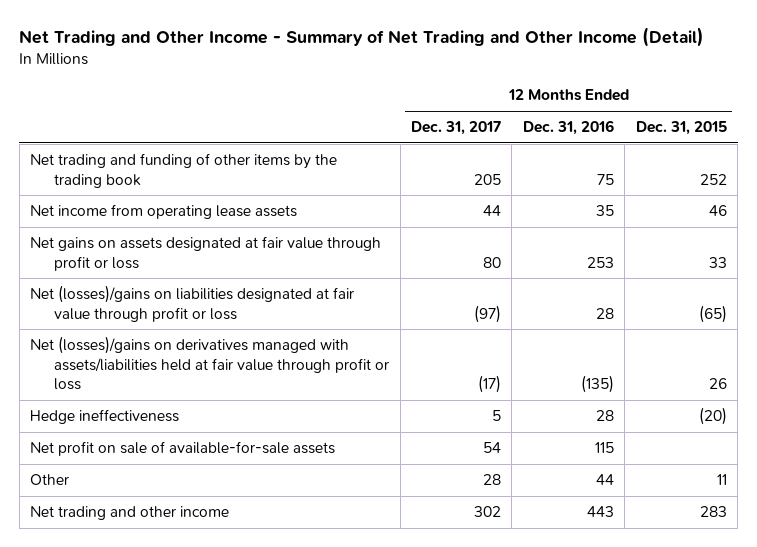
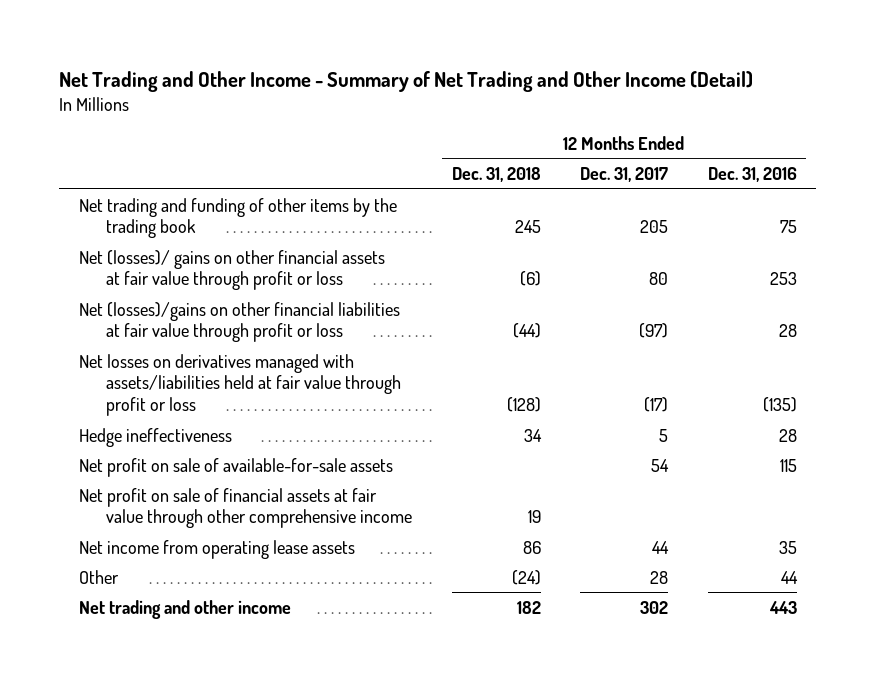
[635,121,727,136] Dec. 31, 2015 -> none
none -> [451,167,541,183] Dec. 31, 2018
[30,236,382,271] Net gains on assets designated at fair value through profit or loss -> [78,249,385,291] Net (losses)/ gains on other financial assets at fair value through profit or loss
[30,285,355,322] Net (losses)/gains on liabilities designated at fair value through profit or loss -> [78,301,400,343] Net (losses)/gains on other financial liabilities at fair value through profit or loss
[30,336,390,391] Net (losses)/gains on derivatives managed with assets/liabilities held at fair value through profit or loss -> [78,353,402,417] Net losses on derivatives managed with assets/liabilities held at fair value through profit or loss
none -> [78,487,413,529] Net profit on sale of financial assets at fair value through other comprehensive income
[30,204,298,220] Net income from operating lease assets -> [78,539,355,559] Net income from operating lease assets

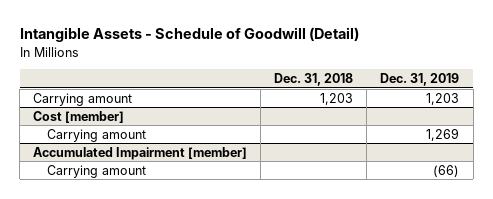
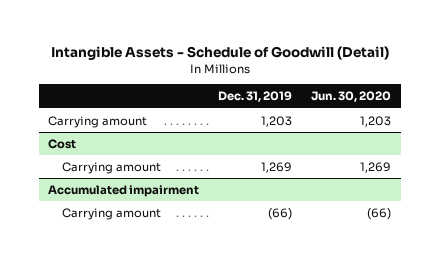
[274,73,354,87] Dec. 31, 2018 -> none
none -> [311,91,392,103] Jun. 30, 2020
[33,110,125,123] Cost [member] -> [48,138,77,149] Cost
[33,146,248,160] Accumulated Impairment [member] -> [48,184,200,197] Accumulated impairment

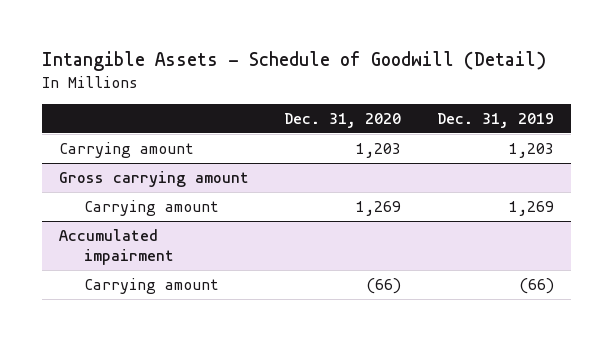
[311,91,392,103] Jun. 30, 2020 -> none
none -> [284,112,402,128] Dec. 31, 2020
[48,138,77,149] Cost -> [59,171,250,188] Gross carrying amount

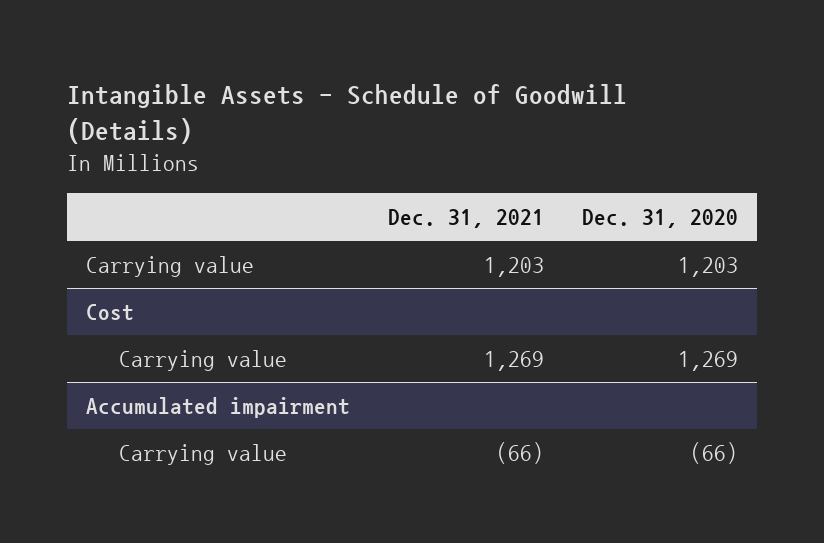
[41,51,546,72] Intangible Assets - Schedule of Goodwill (Detail) -> [66,83,627,144] Intangible Assets - Schedule of Goodwill (Details)
[436,112,554,128] Dec. 31, 2019 -> none
none -> [388,208,545,228] Dec. 31, 2021
[59,142,195,159] Carrying amount -> [86,256,255,278] Carrying value
[59,171,250,188] Gross carrying amount -> [86,304,135,322] Cost
[83,200,219,217] Carrying amount -> [119,350,288,372] Carrying value
[83,278,219,295] Carrying amount -> [119,444,288,466] Carrying value

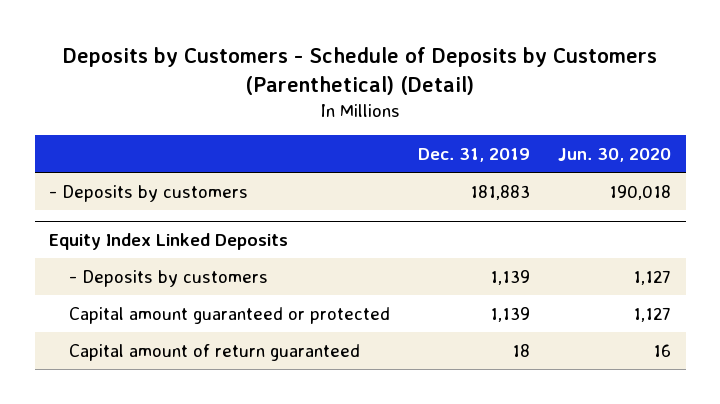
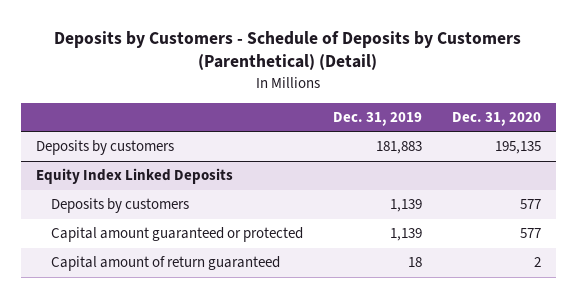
[558,148,672,163] Jun. 30, 2020 -> none
none -> [451,111,541,126] Dec. 31, 2020
[48,184,248,202] - Deposits by customers -> [35,140,174,156] Deposits by customers
[68,269,268,287] - Deposits by customers -> [51,198,190,214] Deposits by customers

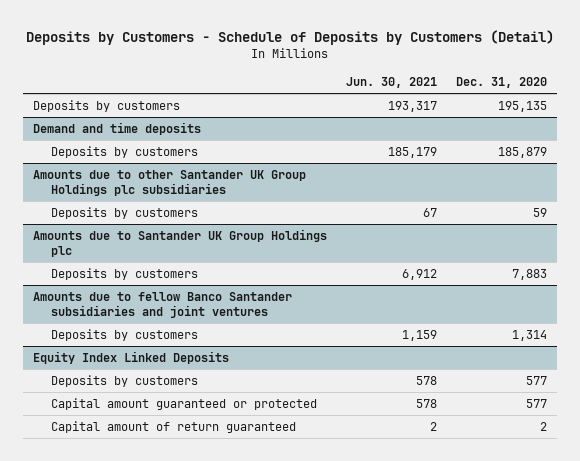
[54,31,522,71] Deposits by Customers - Schedule of Deposits by Customers (Parenthetical) (Detail) -> [25,29,554,45] Deposits by Customers - Schedule of Deposits by Customers (Detail)
[332,111,422,126] Dec. 31, 2019 -> none
none -> [345,76,437,88] Jun. 30, 2021
none -> [32,122,201,136] Demand and time deposits
none -> [51,146,199,159] Deposits by customers
none -> [32,170,306,196] Amounts due to other Santander UK Group Holdings plc subsidiaries
none -> [51,207,199,220] Deposits by customers
none -> [32,229,327,257] Amounts due to Santander UK Group Holdings plc
none -> [51,268,199,281] Deposits by customers
none -> [32,292,292,318] Amounts due to fellow Banco Santander subsidiaries and joint ventures
none -> [51,329,199,342] Deposits by customers

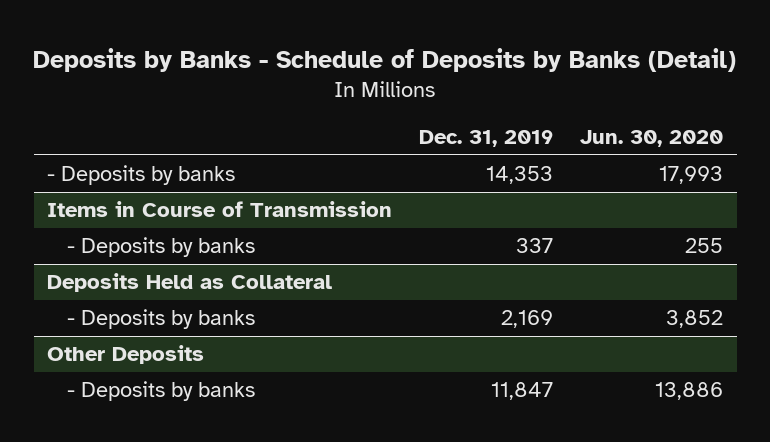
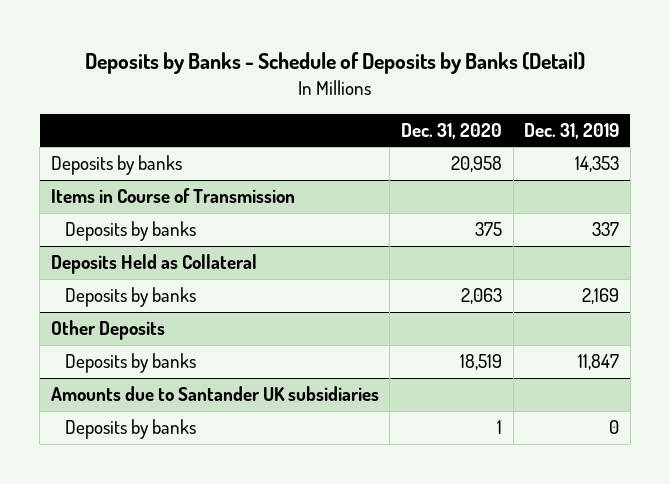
[580,130,724,148] Jun. 30, 2020 -> none
none -> [400,122,502,139] Dec. 31, 2020
[47,165,236,186] - Deposits by banks -> [50,155,182,176] Deposits by banks
[66,237,255,258] - Deposits by banks -> [64,221,196,242] Deposits by banks
[66,309,255,330] - Deposits by banks -> [64,287,196,308] Deposits by banks
[66,381,255,402] - Deposits by banks -> [64,353,196,374] Deposits by banks
none -> [50,386,379,402] Amounts due to Santander UK subsidiaries
none -> [64,419,196,440] Deposits by banks

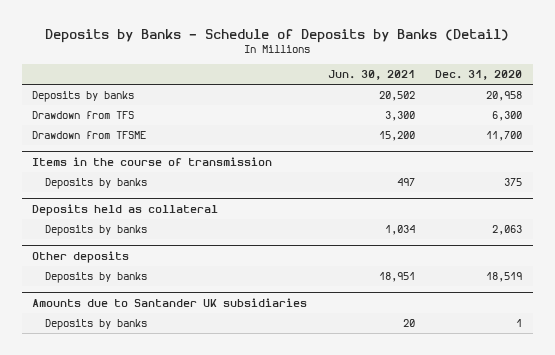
[524,122,620,139] Dec. 31, 2019 -> none
none -> [327,70,415,81] Jun. 30, 2021
none -> [32,111,135,120] Drawdown from TFS
none -> [32,131,147,140] Drawdown from TFSME
[50,188,295,204] Items in Course of Transmission -> [32,156,273,166] Items in the course of transmission
[50,254,257,275] Deposits Held as Collateral -> [32,203,219,216] Deposits held as collateral
[50,320,165,341] Other Deposits -> [32,250,130,263] Other deposits

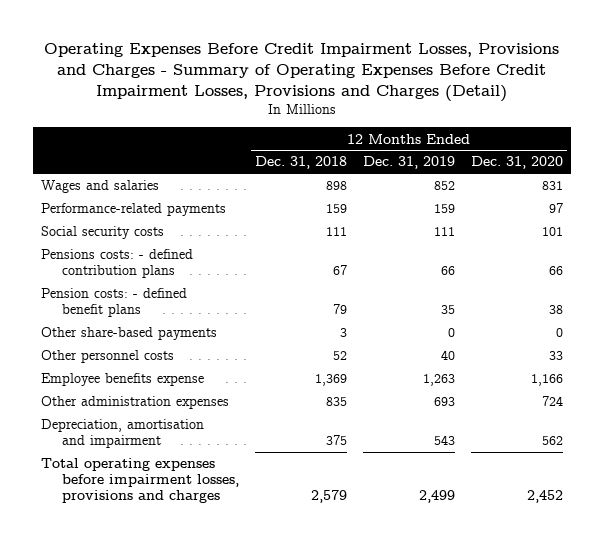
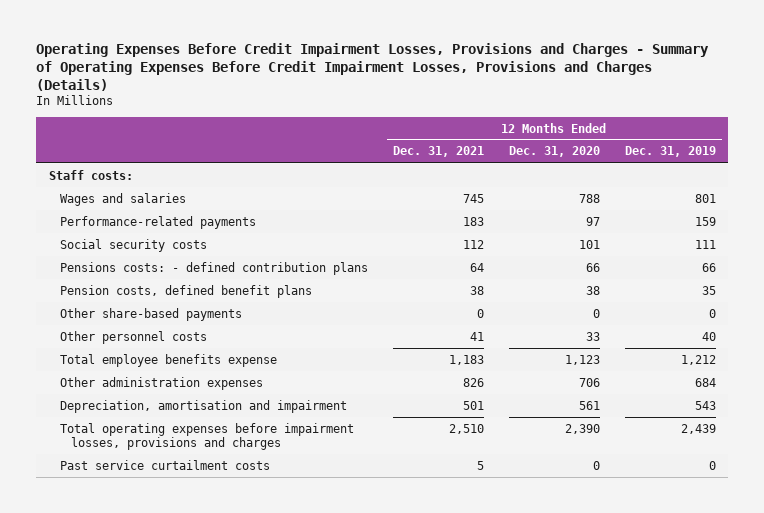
[43,42,559,102] Operating Expenses Before Credit Impairment Losses, Provisions and Charges - Summary of Operating Expenses Before Credit Impairment Losses, Provisions and Charges (Detail) -> [36,42,710,91] Operating Expenses Before Credit Impairment Losses, Provisions and Charges - Summary of Operating Expenses Before Credit Impairment Losses, Provisions and Charges (Details)
[254,156,347,170] Dec. 31, 2018 -> none
none -> [392,146,484,158] Dec. 31, 2021
none -> [48,169,133,180] Staff costs:
[433,181,455,191] 852 -> [694,193,716,203] 801
[541,181,563,191] 831 -> [578,193,600,203] 788
[40,288,187,317] Pension costs: - defined benefit plans -> [59,284,312,298] Pension costs, defined benefit plans
[40,373,204,387] Employee benefits expense -> [59,353,277,367] Total employee benefits expense
[422,374,455,387] 1,263 -> [680,354,716,365] 1,212
[530,374,563,387] 1,166 -> [564,354,600,365] 1,123
[433,397,455,407] 693 -> [694,377,716,387] 684
[541,396,563,407] 724 -> [578,377,600,387] 706
[541,435,563,445] 562 -> [578,400,600,410] 561
[418,489,455,503] 2,499 -> [680,423,716,434] 2,439
[526,489,563,503] 2,452 -> [564,423,600,434] 2,390
none -> [59,459,270,470] Past service curtailment costs

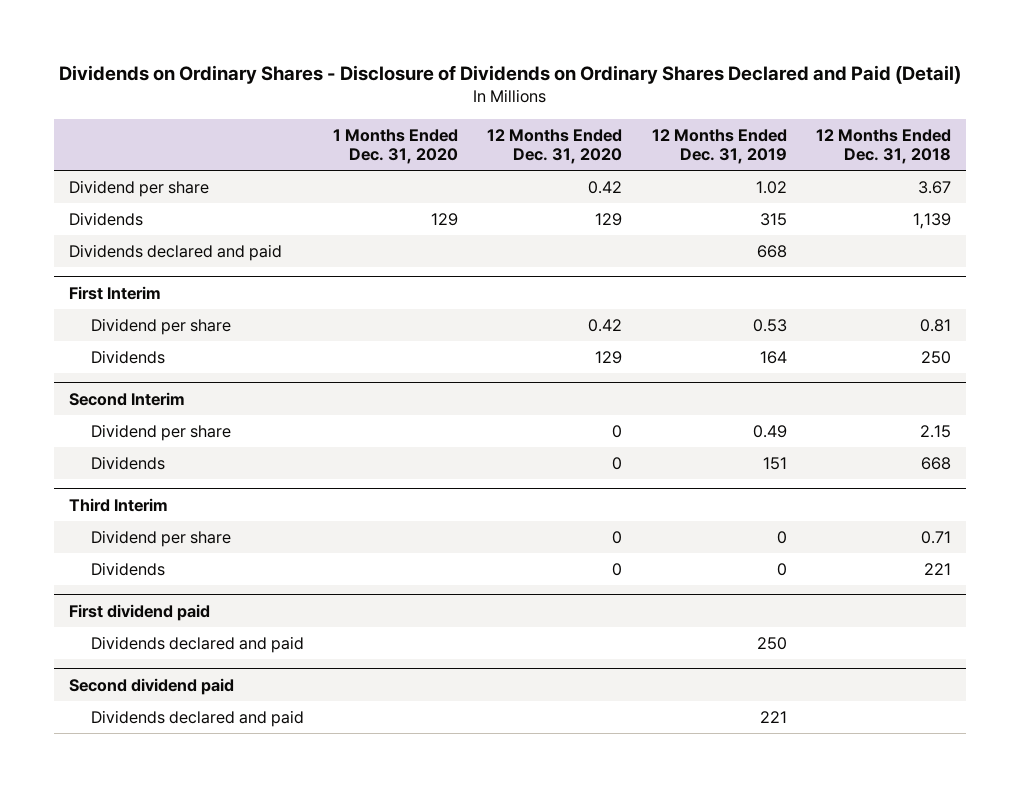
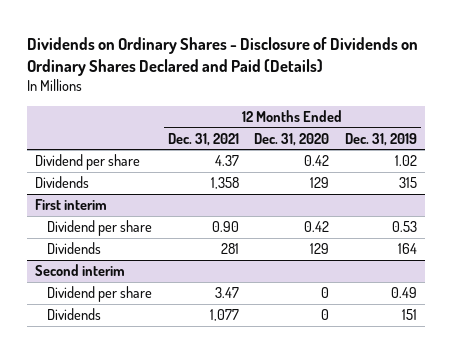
[58,64,961,84] Dividends on Ordinary Shares - Disclosure of Dividends on Ordinary Shares Declared and Paid (Detail) -> [27,36,419,76] Dividends on Ordinary Shares - Disclosure of Dividends on Ordinary Shares Declared and Paid (Details)
[333,128,459,164] 1 Months Ended Dec. 31, 2020 -> none
[816,128,952,164] 12 Months Ended Dec. 31, 2018 -> none
none -> [167,132,239,146] Dec. 31, 2021
[68,243,282,261] Dividends declared and paid -> none
[68,285,161,300] First Interim -> [35,199,108,211] First interim
[68,391,185,406] Second Interim -> [35,264,126,277] Second interim
[68,497,168,512] Third Interim -> none
[90,529,231,547] Dividend per share -> none
[90,561,165,576] Dividends -> none
[68,603,210,621] First dividend paid -> none
[90,635,304,653] Dividends declared and paid -> none
[68,677,234,695] Second dividend paid -> none
[90,709,304,727] Dividends declared and paid -> none

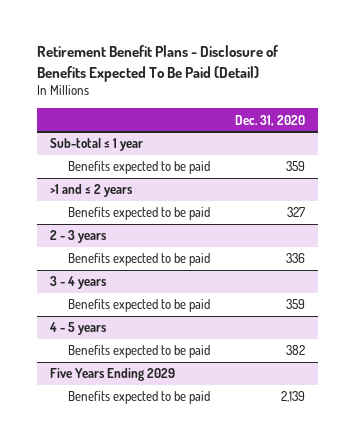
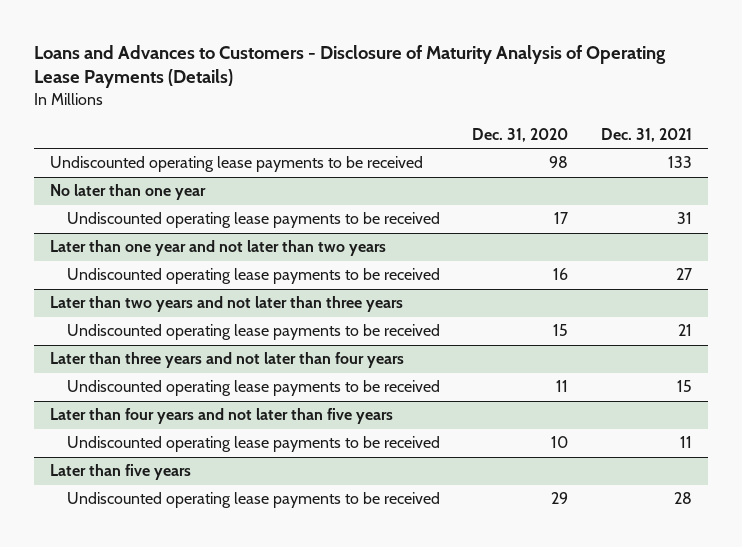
[36,45,279,82] Retirement Benefit Plans - Disclosure of Benefits Expected To Be Paid (Detail) -> [34,44,667,89] Loans and Advances to Customers - Disclosure of Maturity Analysis of Operating Lease Payments (Details)
none -> [600,128,692,143] Dec. 31, 2021
[67,161,210,175] Benefits expected to be paid -> none
[67,207,210,221] Benefits expected to be paid -> none
[67,253,210,267] Benefits expected to be paid -> none
[67,299,210,313] Benefits expected to be paid -> none
[67,345,210,359] Benefits expected to be paid -> none
[49,368,175,382] Five Years Ending 2029 -> none
[67,391,210,405] Benefits expected to be paid -> none
none -> [50,156,424,173] Undiscounted operating lease payments to be received
[49,138,143,152] Sub-total ≤ 1 year -> [50,184,207,201] No later than one year
none -> [66,212,440,229] Undiscounted operating lease payments to be received
[49,184,133,198] >1 and ≤ 2 years -> [50,240,387,257] Later than one year and not later than two years
none -> [66,268,440,285] Undiscounted operating lease payments to be received
[49,230,107,244] 2 - 3 years -> [50,296,404,313] Later than two years and not later than three years
none -> [66,324,440,341] Undiscounted operating lease payments to be received
[49,276,107,290] 3 - 4 years -> [50,352,405,369] Later than three years and not later than four years
none -> [66,380,440,397] Undiscounted operating lease payments to be received
[48,322,107,336] 4 - 5 years -> [50,408,394,425] Later than four years and not later than five years
none -> [66,436,440,453] Undiscounted operating lease payments to be received
none -> [50,464,192,481] Later than five years
none -> [66,492,440,509] Undiscounted operating lease payments to be received

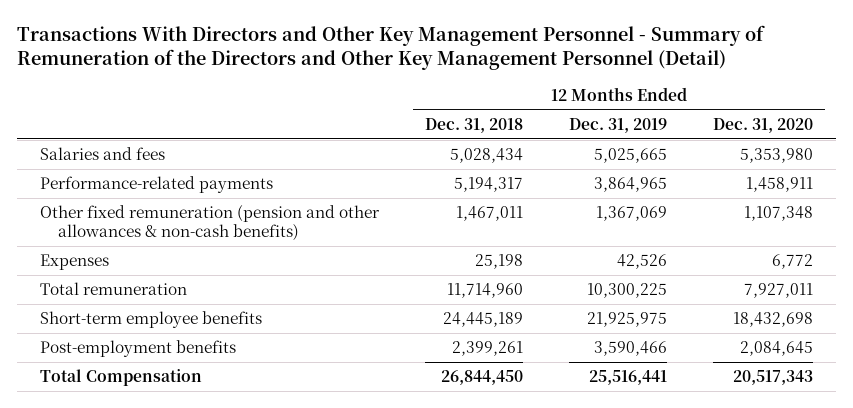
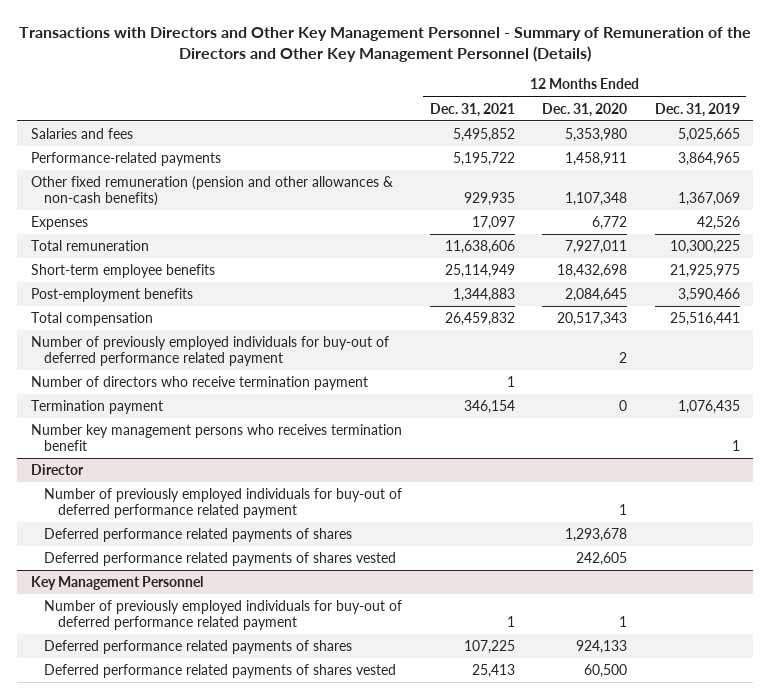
[16,25,765,71] Transactions With Directors and Other Key Management Personnel - Summary of Remuneration of the Directors and Other Key Management Personnel (Detail) -> [19,27,752,63] Transactions with Directors and Other Key Management Personnel - Summary of Remuneration of the Directors and Other Key Management Personnel (Details)
[424,117,523,133] Dec. 31, 2018 -> none
none -> [429,102,515,117] Dec. 31, 2021
[39,369,202,387] Total Compensation -> [30,311,153,326] Total compensation
none -> [30,335,389,366] Number of previously employed individuals for buy-out of deferred performance related payment
none -> [30,375,368,390] Number of directors who receive termination payment
none -> [30,399,163,414] Termination payment
none -> [30,423,402,451] Number key management persons who receives termination benefit
none -> [30,463,84,475] Director
none -> [44,487,403,518] Number of previously employed individuals for buy-out of deferred performance related payment
none -> [44,527,353,542] Deferred performance related payments of shares
none -> [44,551,397,566] Deferred performance related payments of shares vested
none -> [30,575,203,590] Key Management Personnel
none -> [44,599,403,630] Number of previously employed individuals for buy-out of deferred performance related payment
none -> [44,639,353,654] Deferred performance related payments of shares
none -> [44,663,397,678] Deferred performance related payments of shares vested

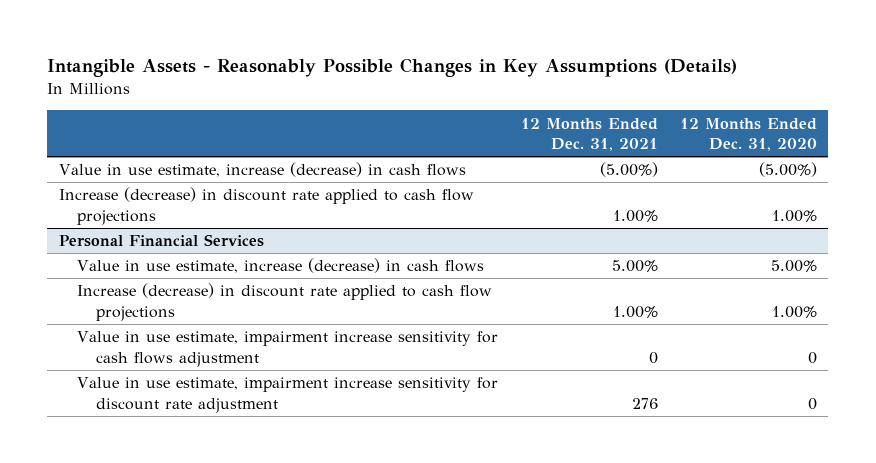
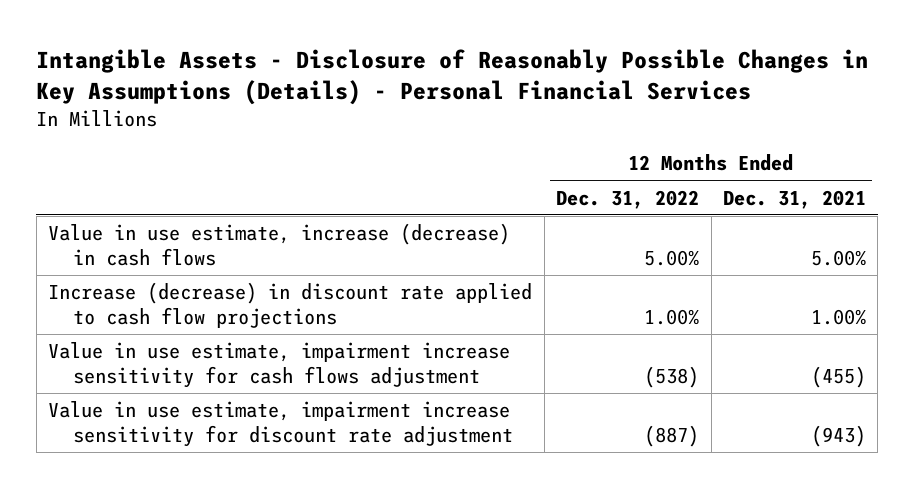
[47,58,738,78] Intangible Assets - Reasonably Possible Changes in Key Assumptions (Details) -> [36,48,869,105] Intangible Assets - Disclosure of Reasonably Possible Changes in Key Assumptions (Details) - Personal Financial Services
[680,117,818,152] 12 Months Ended Dec. 31, 2020 -> none
none -> [556,189,700,209] Dec. 31, 2022
[58,162,466,178] Value in use estimate, increase (decrease) in cash flows -> none
[58,187,474,226] Increase (decrease) in discount rate applied to cash flow projections -> none
[58,234,264,248] Personal Financial Services -> none
[648,352,658,365] 0 -> [811,365,867,388] (455)
[631,398,658,410] 276 -> [811,424,867,447] (943)

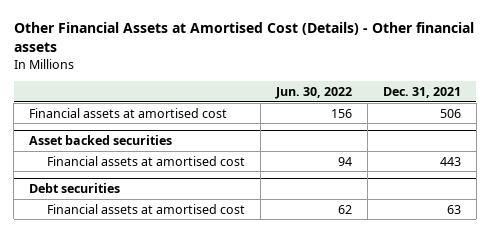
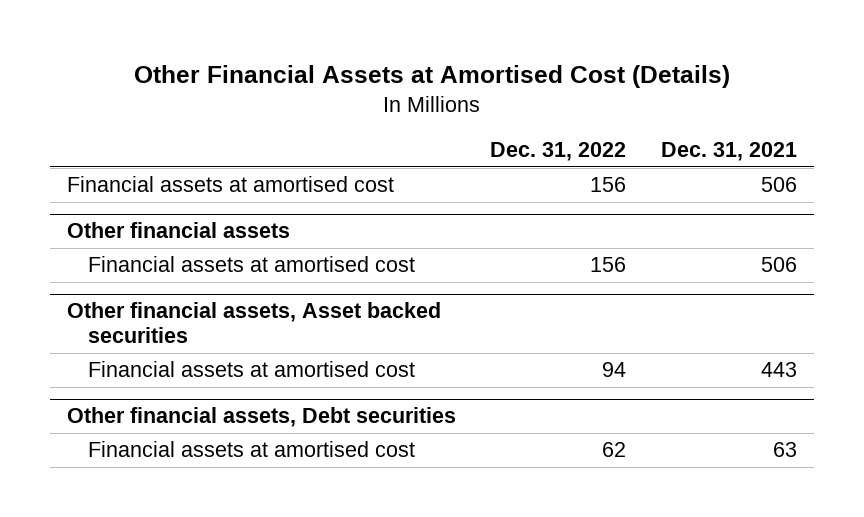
[13,22,474,53] Other Financial Assets at Amortised Cost (Details) - Other financial assets -> [133,64,730,88] Other Financial Assets at Amortised Cost (Details)
[275,86,353,99] Jun. 30, 2022 -> none
none -> [490,142,627,162] Dec. 31, 2022
[29,135,173,146] Asset backed securities -> [66,222,290,239] Other financial assets
none -> [87,256,415,273] Financial assets at amortised cost
none -> [66,302,441,344] Other financial assets, Asset backed securities
[29,183,121,194] Debt securities -> none
none -> [66,407,456,428] Other financial assets, Debt securities

